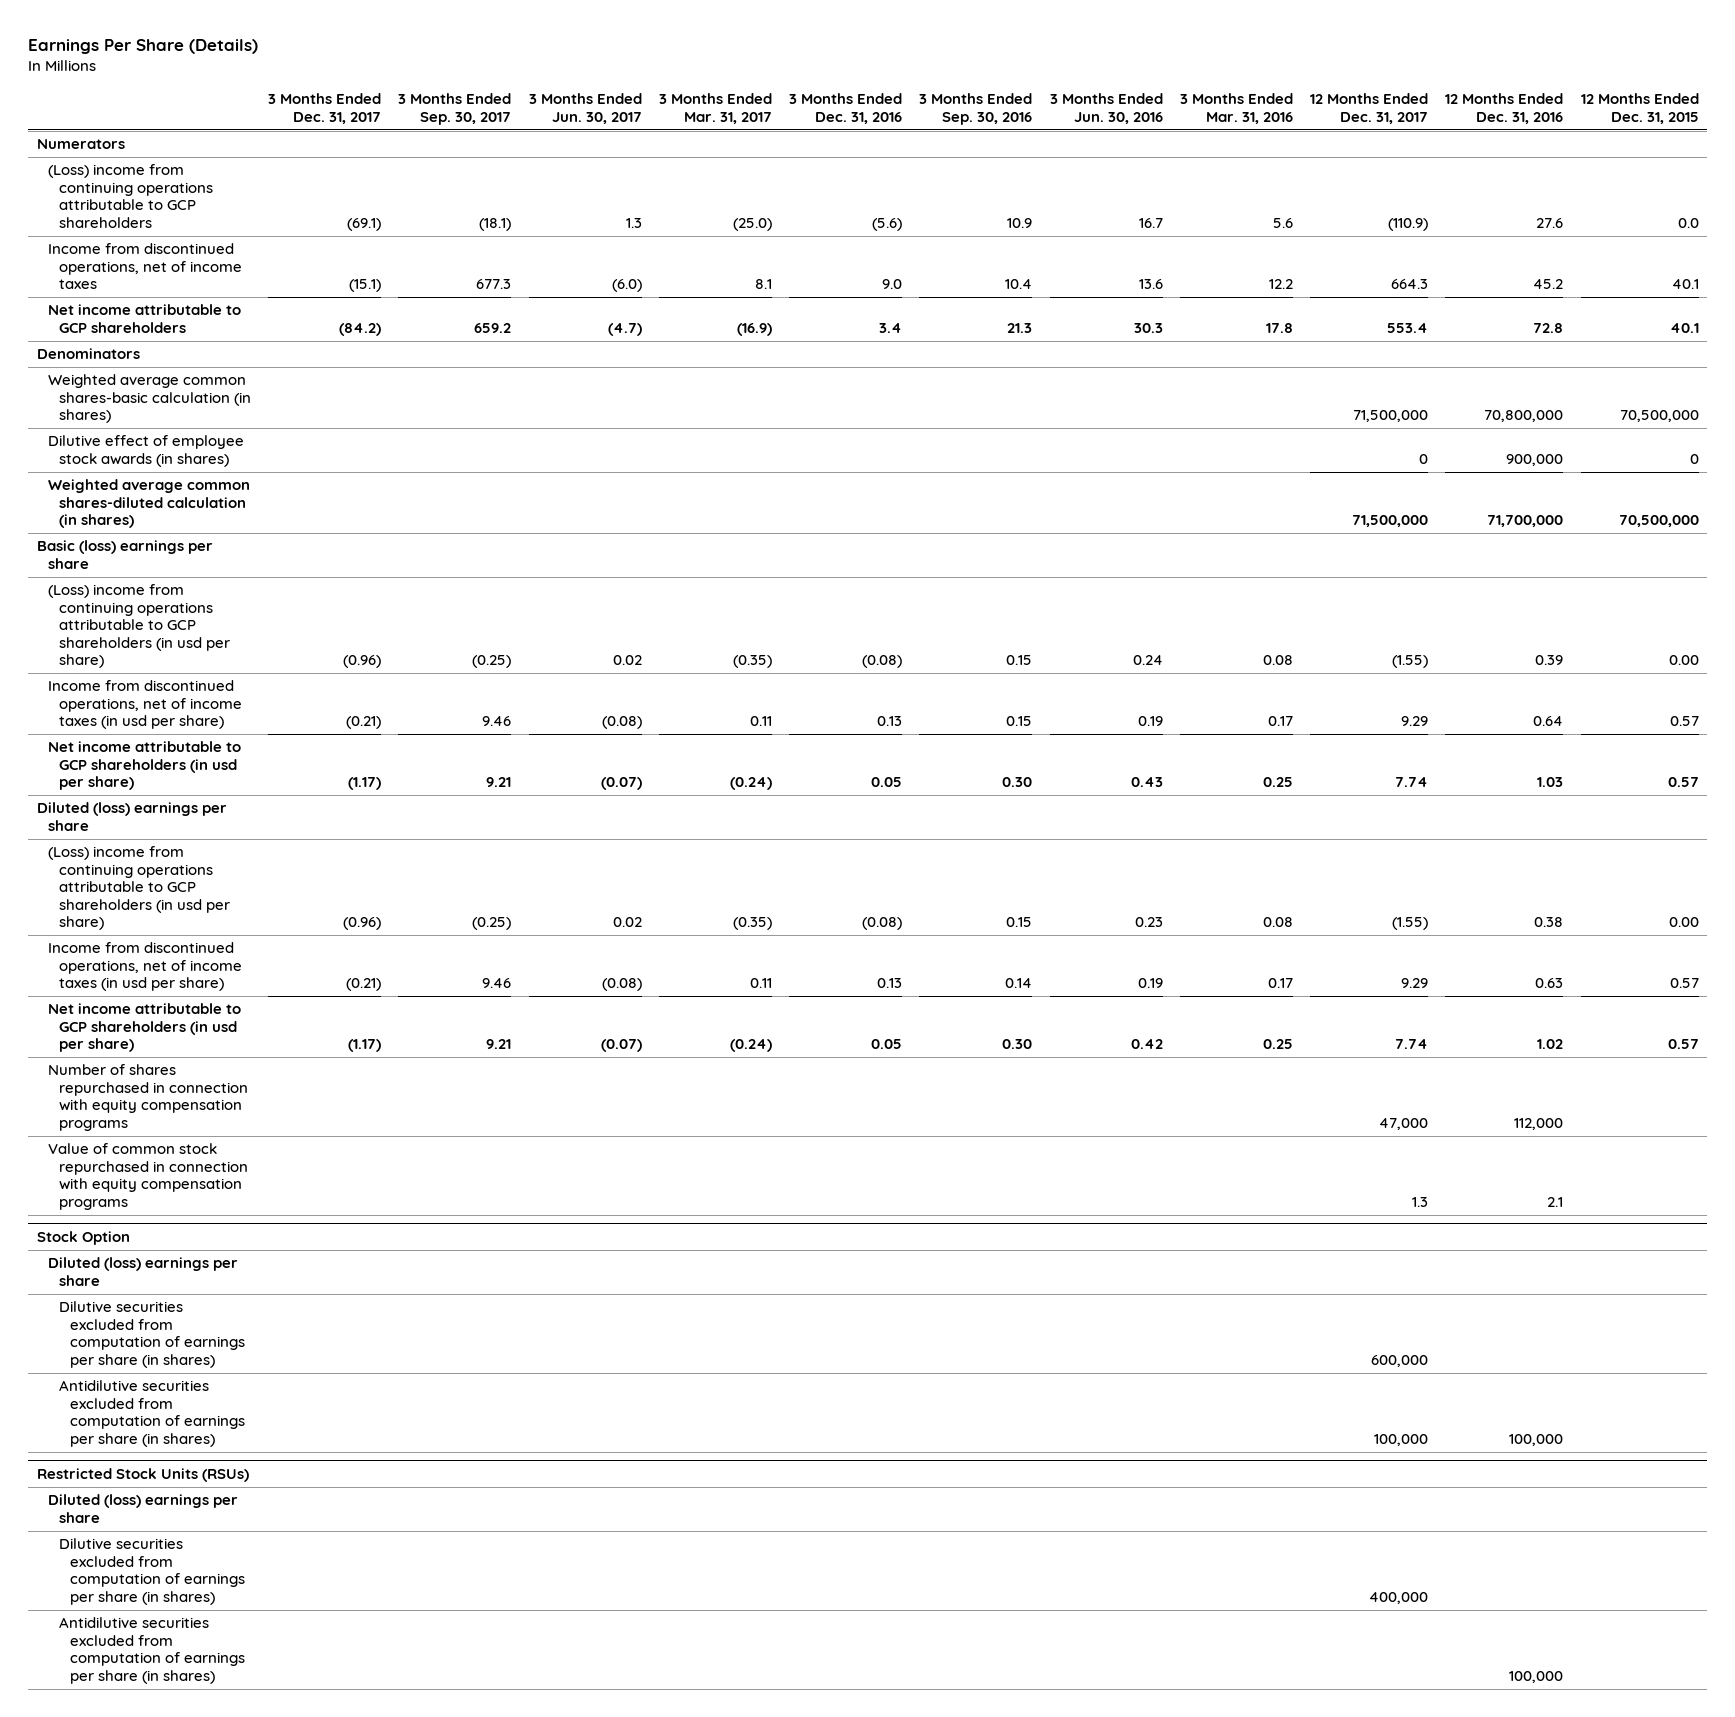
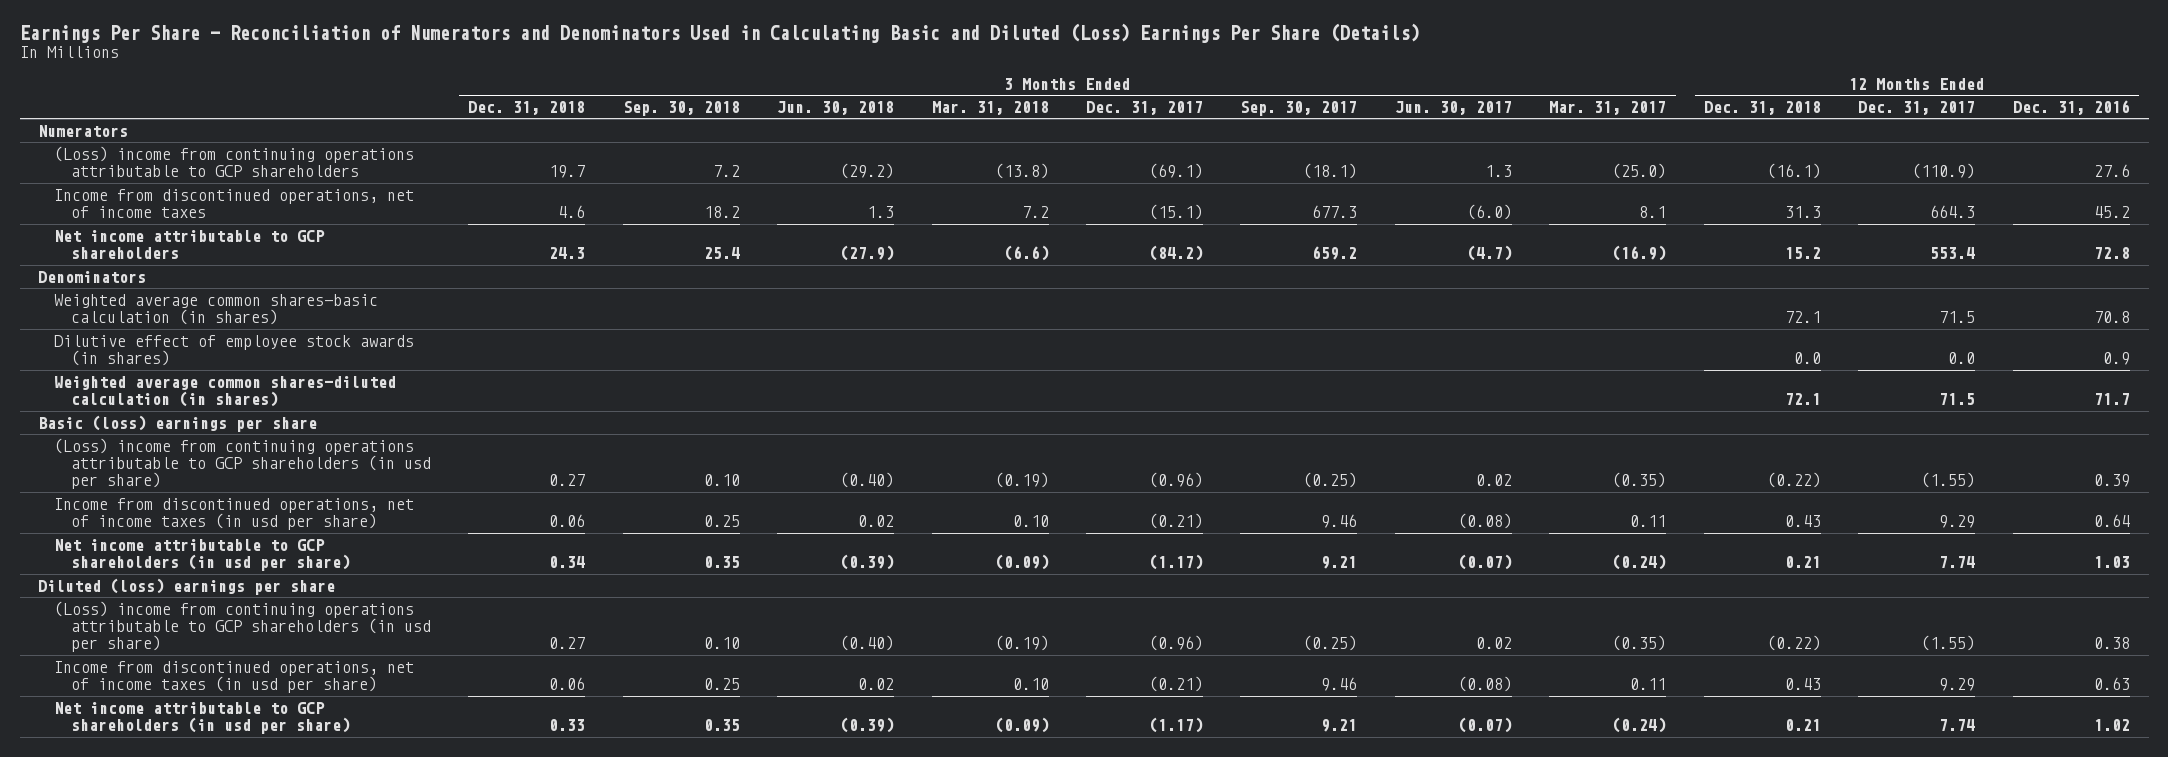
[28,39,259,55] Earnings Per Share (Details) -> [19,23,1420,44] Earnings Per Share - Reconciliation of Numerators and Denominators Used in Calculating Basic and Diluted (Loss) Earnings Per Share (Details)
[789,93,903,124] 3 Months Ended Dec. 31, 2016 -> none
[919,93,1033,125] 3 Months Ended Sep. 30, 2016 -> none
[1049,93,1163,124] 3 Months Ended Jun. 30, 2016 -> none
[1179,93,1293,124] 3 Months Ended Mar. 31, 2016 -> none
[1580,93,1699,124] 12 Months Ended Dec. 31, 2015 -> none
none -> [468,100,586,115] Dec. 31, 2018
none -> [622,100,740,116] Sep. 30, 2018
none -> [777,100,895,115] Jun. 30, 2018
none -> [931,100,1049,115] Mar. 31, 2018
none -> [1703,100,1821,115] Dec. 31, 2018
[1353,410,1429,423] 71,500,000 -> [1939,311,1976,324] 71.5
[1484,410,1564,423] 70,800,000 -> [2093,311,2130,324] 70.8
[1419,453,1429,464] 0 -> [1948,352,1976,365] 0.0
[1506,453,1564,466] 900,000 -> [2102,352,2130,366] 0.9
[1352,515,1429,528] 71,500,000 -> [1939,393,1976,406] 71.5
[1487,515,1564,528] 71,700,000 -> [2093,393,2130,406] 71.7
[47,1064,248,1131] Number of shares repurchased in connection with equity compensation programs -> none
[47,1143,248,1210] Value of common stock repurchased in connection with equity compensation programs -> none
[36,1231,130,1246] Stock Option -> none
[47,1257,238,1286] Diluted (loss) earnings per share -> none
[58,1301,245,1368] Dilutive securities excluded from computation of earnings per share (in shares) -> none
[58,1380,245,1447] Antidilutive securities excluded from computation of earnings per share (in shares) -> none
[36,1468,249,1483] Restricted Stock Units (RSUs) -> none
[47,1494,238,1523] Diluted (loss) earnings per share -> none
[58,1538,245,1605] Dilutive securities excluded from computation of earnings per share (in shares) -> none
[58,1617,245,1684] Antidilutive securities excluded from computation of earnings per share (in shares) -> none

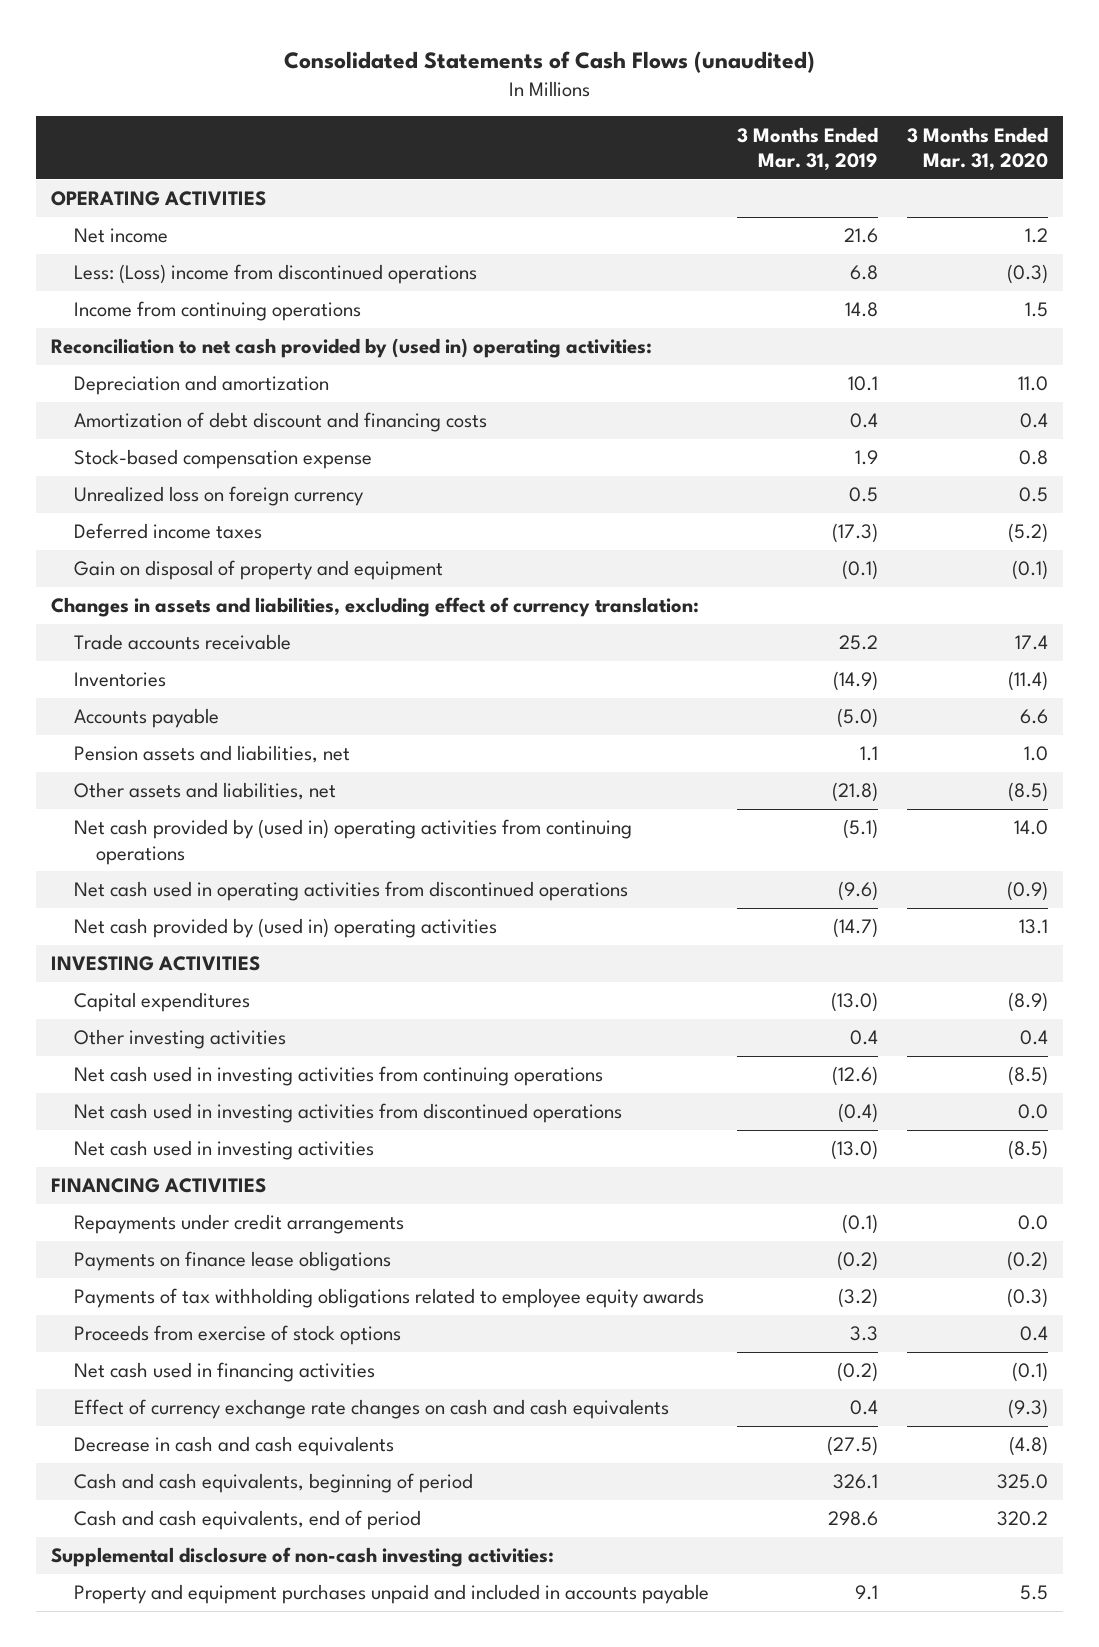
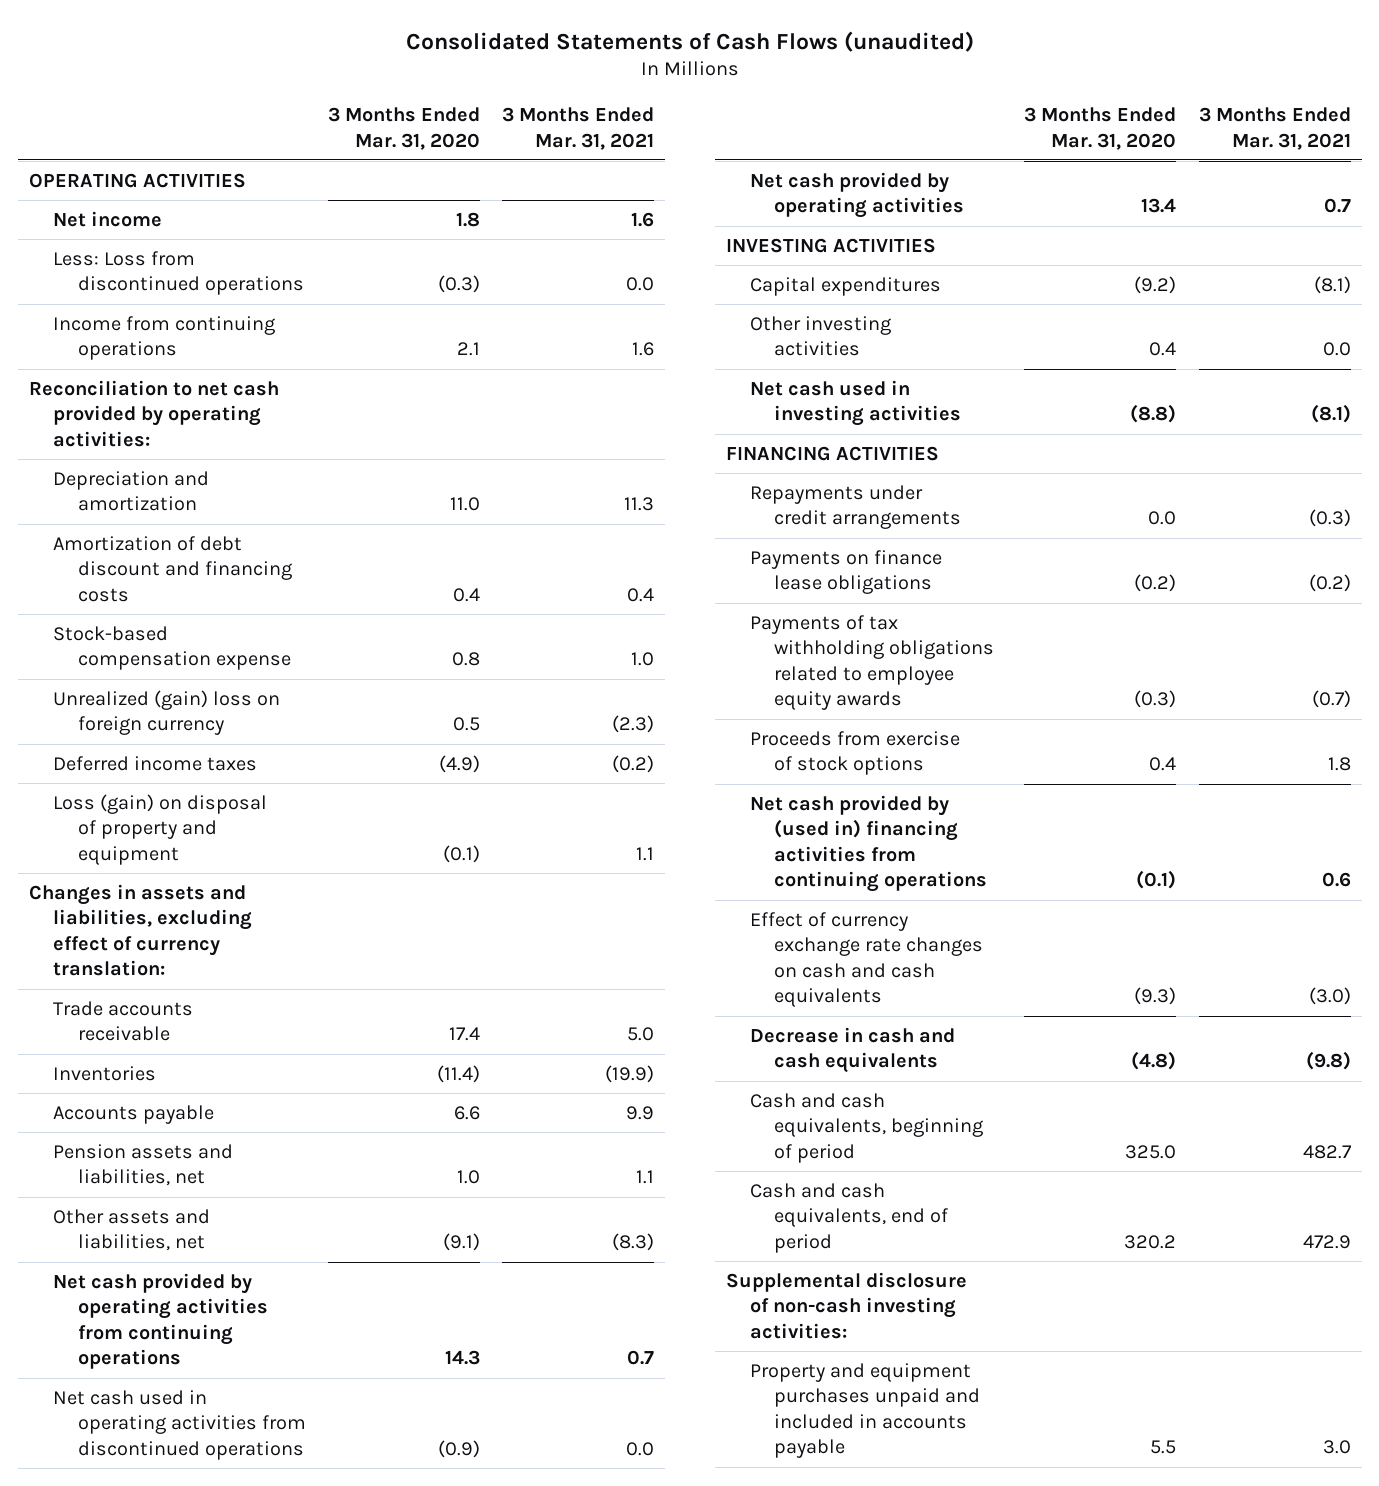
[737,126,879,171] 3 Months Ended Mar. 31, 2019 -> none
none -> [501,107,654,150] 3 Months Ended Mar. 31, 2021
[1025,228,1049,244] 1.2 -> [455,211,480,227] 1.8
[73,264,477,285] Less: (Loss) income from discontinued operations -> [53,250,304,296] Less: Loss from discontinued operations
[1025,302,1049,318] 1.5 -> [456,342,480,357] 2.1
[50,338,652,359] Reconciliation to net cash provided by (used in) operating activities: -> [28,379,279,447] Reconciliation to net cash provided by operating activities:
[73,486,364,507] Unrealized loss on foreign currency -> [53,689,281,736] Unrealized (gain) loss on foreign currency
[1008,523,1049,544] (5.2) -> [438,754,480,773] (4.9)
[73,560,443,581] Gain on disposal of property and equipment -> [53,793,268,865] Loss (gain) on disposal of property and equipment
[1008,782,1049,803] (8.5) -> [442,1233,480,1252] (9.1)
[73,819,632,865] Net cash provided by (used in) operating activities from continuing operations -> [53,1272,268,1370] Net cash provided by operating activities from continuing operations
[1014,820,1049,836] 14.0 -> [444,1350,480,1366] 14.3
[73,918,497,939] Net cash provided by (used in) operating activities -> [749,171,965,219] Net cash provided by operating activities
[1019,919,1049,935] 13.1 -> [1141,198,1177,214] 13.4
[1008,992,1049,1013] (8.9) -> [1134,275,1177,294] (9.2)
[73,1066,603,1087] Net cash used in investing activities from continuing operations -> none
[73,1103,622,1124] Net cash used in investing activities from discontinued operations -> none
[1008,1140,1049,1161] (8.5) -> [1130,404,1177,424] (8.8)
[73,1362,375,1383] Net cash used in financing activities -> [749,794,988,893] Net cash provided by (used in) financing activities from continuing operations

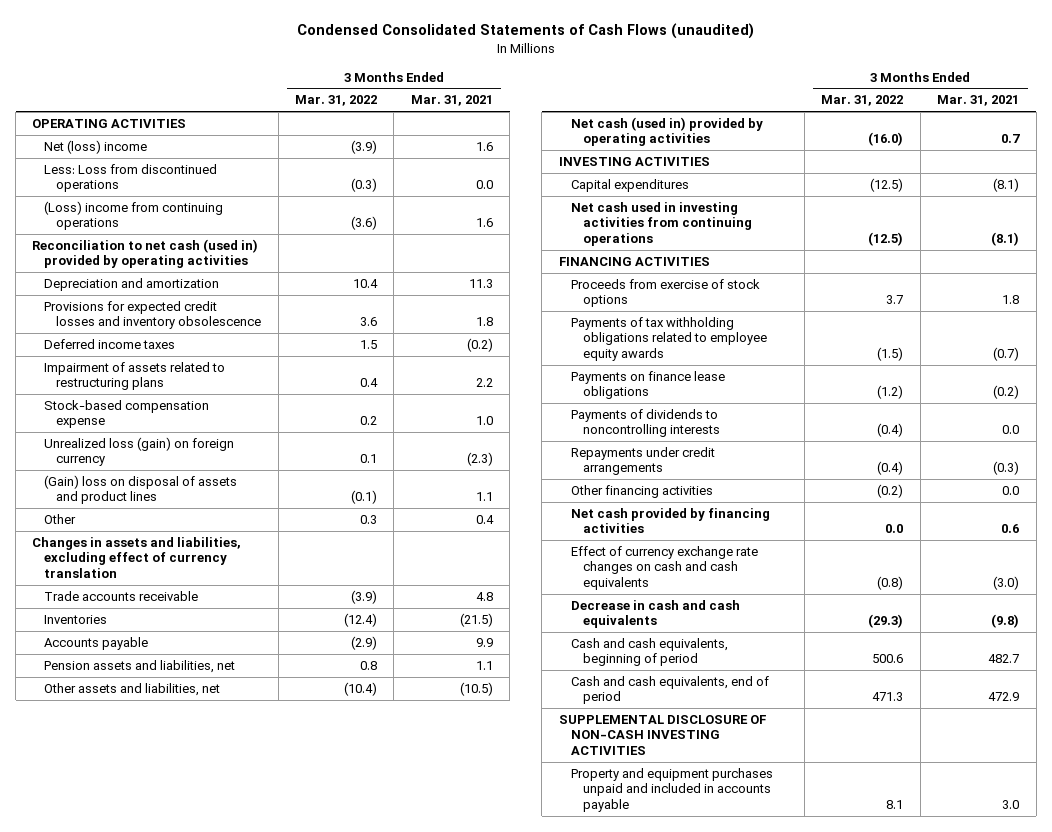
[405,30,974,52] Consolidated Statements of Cash Flows (unaudited) -> [296,23,754,40] Condensed Consolidated Statements of Cash Flows (unaudited)
[327,107,480,150] 3 Months Ended Mar. 31, 2020 -> none
none -> [295,95,378,107] Mar. 31, 2022
[53,210,163,227] Net income -> [44,140,148,155] Net (loss) income
[53,315,276,361] Income from continuing operations -> [44,201,224,231] (Loss) income from continuing operations
[28,379,279,447] Reconciliation to net cash provided by operating activities: -> [32,239,259,269] Reconciliation to net cash (used in) provided by operating activities
[53,535,292,602] Amortization of debt discount and financing costs -> none
[53,689,281,736] Unrealized (gain) loss on foreign currency -> none
none -> [44,301,262,330] Provisions for expected credit losses and inventory obsolescence
none -> [44,362,226,391] Impairment of assets related to restructuring plans
[53,625,291,671] Stock-based compensation expense -> [44,400,210,429] Stock-based compensation expense
none -> [44,437,235,467] Unrealized loss (gain) on foreign currency
[53,793,268,865] Loss (gain) on disposal of property and equipment -> [44,475,238,505] (Gain) loss on disposal of assets and product lines
none -> [44,514,77,525] Other
[28,883,253,977] Changes in assets and liabilities, excluding effect of currency translation: -> [32,537,242,578] Changes in assets and liabilities, excluding effect of currency translation
[626,1027,654,1042] 5.0 -> [475,592,493,602] 4.8
[604,1064,654,1083] (19.9) -> [459,613,493,628] (21.5)
[53,1272,268,1370] Net cash provided by operating activities from continuing operations -> none
[53,1389,306,1460] Net cash used in operating activities from discontinued operations -> none
[611,1233,654,1252] (8.3) -> [459,682,493,697] (10.5)
[749,171,965,219] Net cash provided by operating activities -> [570,117,763,147] Net cash (used in) provided by operating activities
[749,315,891,357] Other investing activities -> none
[749,379,962,427] Net cash used in investing activities -> [570,202,752,246] Net cash used in investing activities from continuing operations
[749,614,995,711] Payments of tax withholding obligations related to employee equity awards -> [570,317,767,361] Payments of tax withholding obligations related to employee equity awards
[749,549,942,595] Payments on finance lease obligations -> [570,371,725,400] Payments on finance lease obligations
none -> [570,409,720,438] Payments of dividends to noncontrolling interests
[749,484,962,530] Repayments under credit arrangements -> [570,447,715,476] Repayments under credit arrangements
none -> [570,485,713,499] Other financing activities
[749,794,988,893] Net cash provided by (used in) financing activities from continuing operations -> [570,508,770,534] Net cash provided by financing activities
[725,1271,967,1339] Supplemental disclosure of non-cash investing activities: -> [558,715,766,755] SUPPLEMENTAL DISCLOSURE OF NON-CASH INVESTING ACTIVITIES

